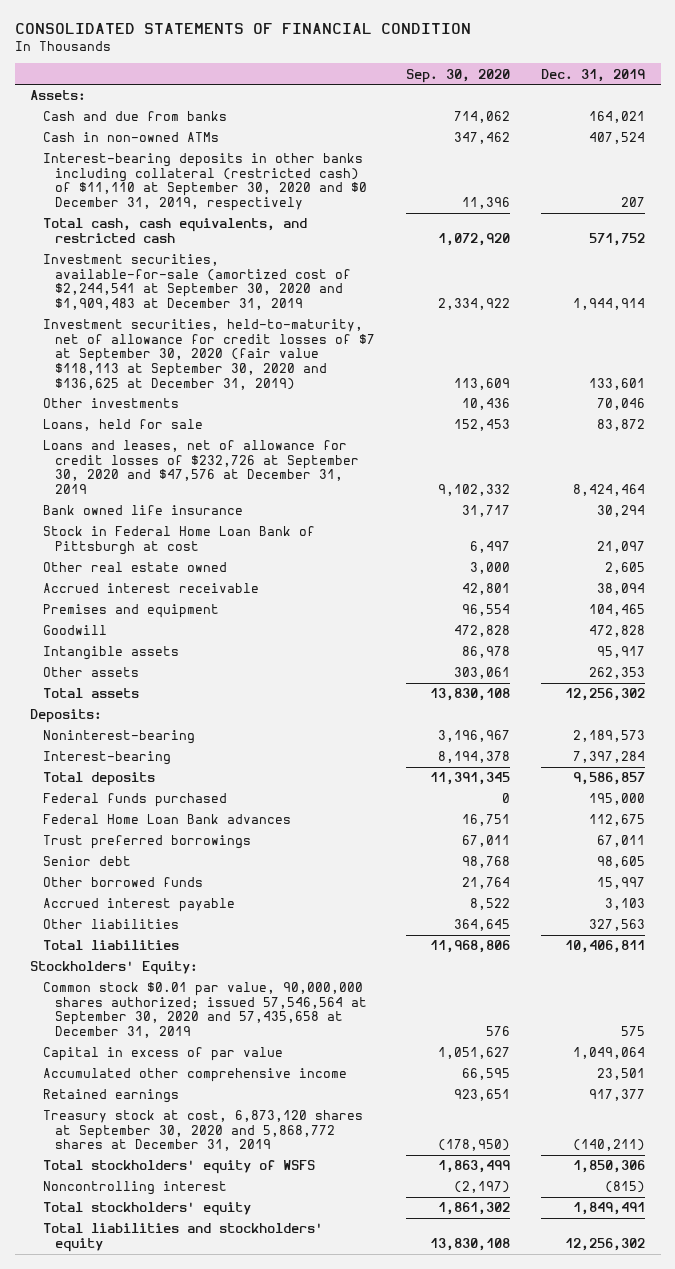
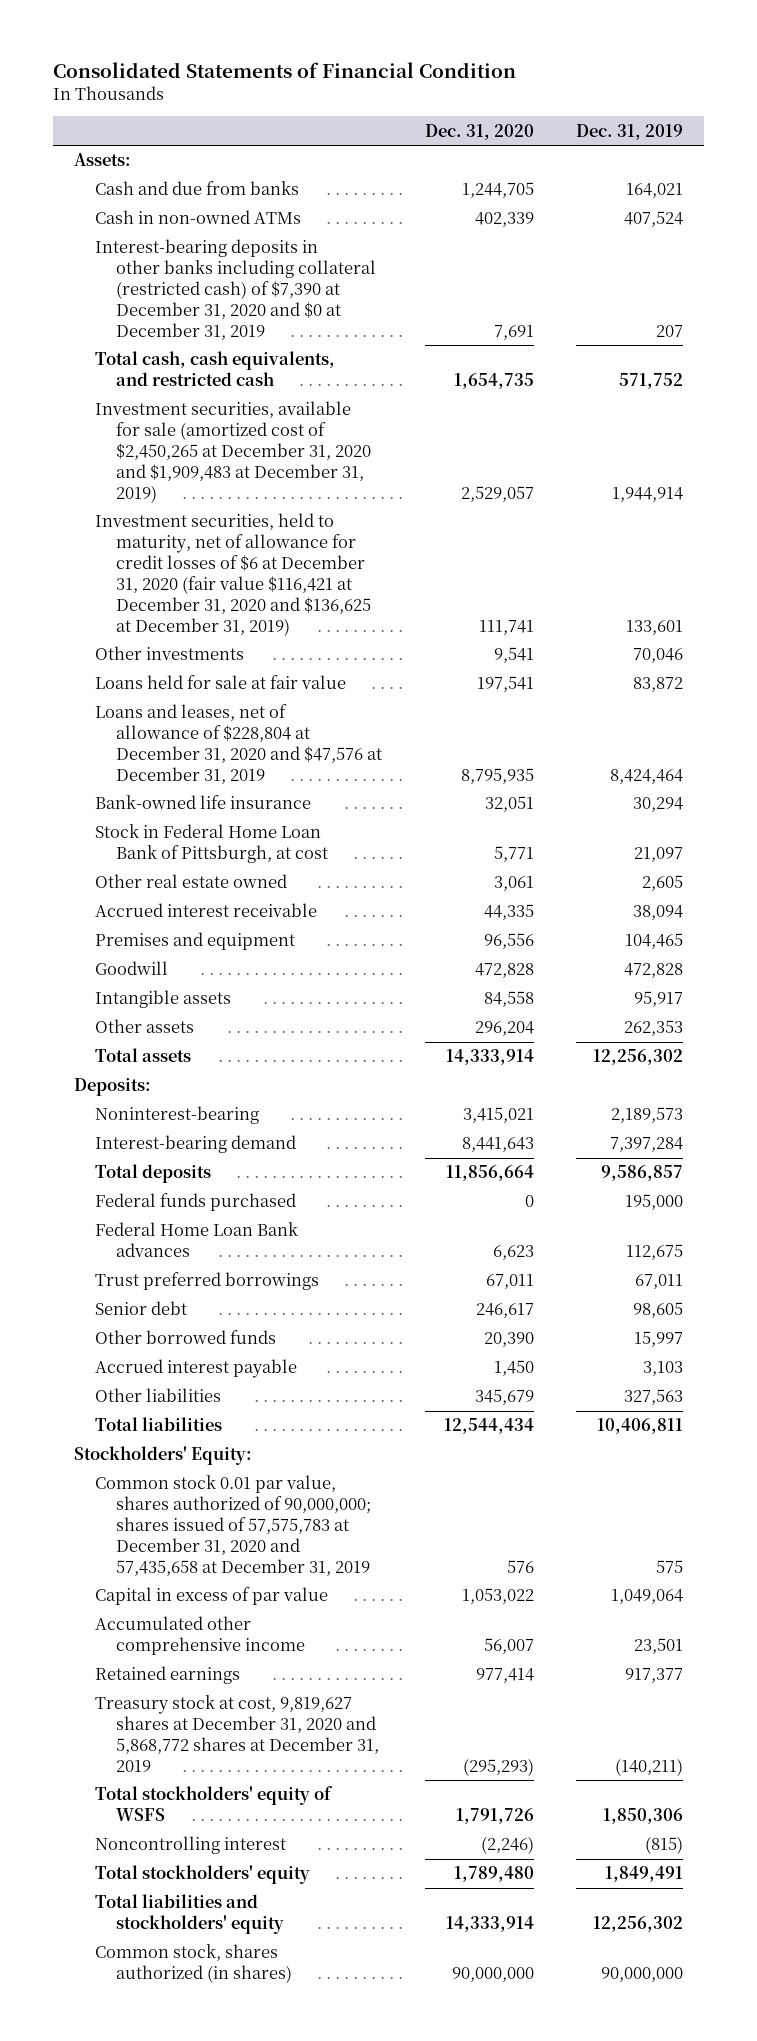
[14,22,471,34] CONSOLIDATED STATEMENTS OF FINANCIAL CONDITION -> [52,61,516,78] Consolidated Statements of Financial Condition
[406,68,511,83] Sep. 30, 2020 -> none
none -> [424,123,534,140] Dec. 31, 2020
[42,153,368,212] Interest-bearing deposits in other banks including collateral (restricted cash) of $11,110 at September 30, 2020 and $0 December 31, 2019, respectively -> [95,239,377,340] Interest-bearing deposits in other banks including collateral (restricted cash) of $7,390 at December 31, 2020 and $0 at December 31, 2019
[42,254,352,311] Investment securities, available-for-sale (amortized cost of $2,244,541 at September 30, 2020 and $1,909,483 at December 31, 2019 -> [95,401,372,503] Investment securities, available for sale (amortized cost of $2,450,265 at December 31, 2020 and $1,909,483 at December 31, 2019)
[42,319,376,390] Investment securities, held-to-maturity, net of allowance for credit losses of $7 at September 30, 2020 (fair value $118,113 at September 30, 2020 and $136,625 at December 31, 2019) -> [95,513,372,636] Investment securities, held to maturity, net of allowance for credit losses of $6 at December 31, 2020 (fair value $116,421 at December 31, 2020 and $136,625 at December 31, 2019)
[42,419,203,432] Loans, held for sale -> [95,675,347,690] Loans held for sale at fair value
[42,440,360,495] Loans and leases, net of allowance for credit losses of $232,726 at September 30, 2020 and $47,576 at December 31, 2019 -> [95,704,383,784] Loans and leases, net of allowance of $228,804 at December 31, 2020 and $47,576 at December 31, 2019
[42,505,243,516] Bank owned life insurance -> [95,795,312,810] Bank-owned life insurance
[42,526,315,555] Stock in Federal Home Loan Bank of Pittsburgh at cost -> [95,824,329,864] Stock in Federal Home Loan Bank of Pittsburgh, at cost
[42,751,171,766] Interest-bearing -> [95,1135,297,1154] Interest-bearing demand
[42,982,368,1039] Common stock $0.01 par value, 90,000,000 shares authorized; issued 57,546,564 at September 30, 2020 and 57,435,658 at December 31, 2019 -> [95,1475,372,1576] Common stock 0.01 par value, shares authorized of 90,000,000; shares issued of 57,575,783 at December 31, 2020 and 57,435,658 at December 31, 2019
[42,1110,363,1152] Treasury stock at cost, 6,873,120 shares at September 30, 2020 and 5,868,772 shares at December 31, 2019 -> [95,1695,380,1772] Treasury stock at cost, 9,819,627 shares at December 31, 2020 and 5,868,772 shares at December 31, 2019
none -> [95,1944,293,1984] Common stock, shares authorized (in shares)

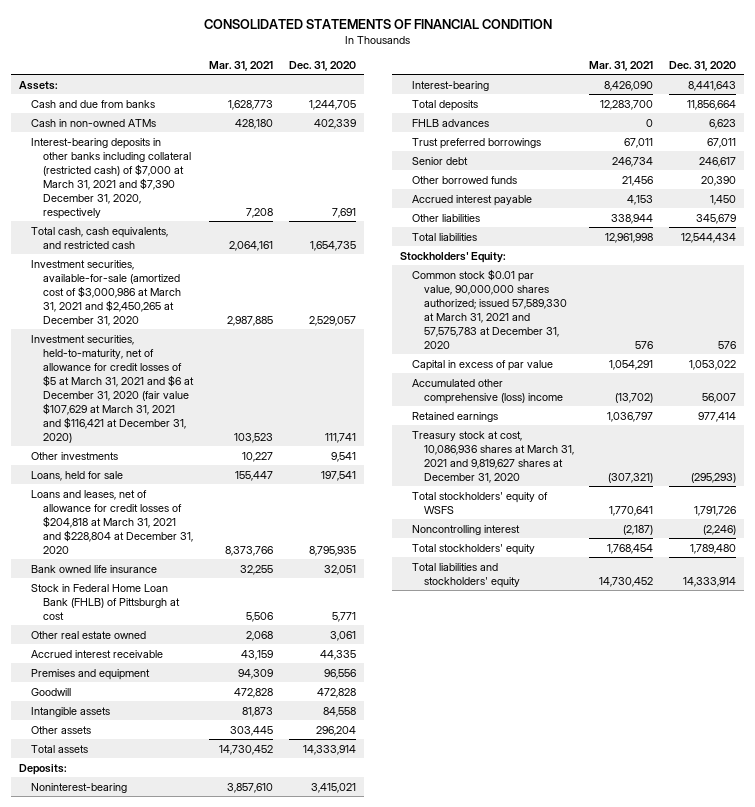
[52,61,516,78] Consolidated Statements of Financial Condition -> [203,18,552,29] CONSOLIDATED STATEMENTS OF FINANCIAL CONDITION
[576,123,684,140] Dec. 31, 2019 -> none
none -> [208,60,273,71] Mar. 31, 2021
[95,239,377,340] Interest-bearing deposits in other banks including collateral (restricted cash) of $7,390 at December 31, 2020 and $0 at December 31, 2019 -> [31,137,191,219] Interest-bearing deposits in other banks including collateral (restricted cash) of $7,000 at March 31, 2021 and $7,390 December 31, 2020, respectively
[95,401,372,503] Investment securities, available for sale (amortized cost of $2,450,265 at December 31, 2020 and $1,909,483 at December 31, 2019) -> [31,259,181,326] Investment securities, available-for-sale (amortized cost of $3,000,986 at March 31, 2021 and $2,450,265 at December 31, 2020
[95,513,372,636] Investment securities, held to maturity, net of allowance for credit losses of $6 at December 31, 2020 (fair value $116,421 at December 31, 2020 and $136,625 at December 31, 2019) -> [31,334,194,443] Investment securities, held-to-maturity, net of allowance for credit losses of $5 at March 31, 2021 and $6 at December 31, 2020 (fair value $107,629 at March 31, 2021 and $116,421 at December 31, 2020)
[95,675,347,690] Loans held for sale at fair value -> [31,470,124,481] Loans, held for sale
[95,704,383,784] Loans and leases, net of allowance of $228,804 at December 31, 2020 and $47,576 at December 31, 2019 -> [31,489,193,554] Loans and leases, net of allowance for credit losses of $204,818 at March 31, 2021 and $228,804 at December 31, 2020
[95,795,312,810] Bank-owned life insurance -> [31,564,158,573] Bank owned life insurance
[95,824,329,864] Stock in Federal Home Loan Bank of Pittsburgh, at cost -> [31,583,180,620] Stock in Federal Home Loan Bank (FHLB) of Pittsburgh at cost
[95,1135,297,1154] Interest-bearing demand -> [411,80,489,91] Interest-bearing
[95,1193,297,1212] Federal funds purchased -> none
[95,1222,299,1258] Federal Home Loan Bank advances -> [411,118,489,127] FHLB advances
[95,1475,372,1576] Common stock 0.01 par value, shares authorized of 90,000,000; shares issued of 57,575,783 at December 31, 2020 and 57,435,658 at December 31, 2019 -> [411,268,567,349] Common stock $0.01 par value, 90,000,000 shares authorized; issued 57,589,330 at March 31, 2021 and 57,575,783 at December 31, 2020
[95,1616,306,1656] Accumulated other comprehensive income -> [411,378,563,404] Accumulated other comprehensive (loss) income
[95,1695,380,1772] Treasury stock at cost, 9,819,627 shares at December 31, 2020 and 5,868,772 shares at December 31, 2019 -> [411,430,574,483] Treasury stock at cost, 10,086,936 shares at March 31, 2021 and 9,819,627 shares at December 31, 2020
[95,1944,293,1984] Common stock, shares authorized (in shares) -> none

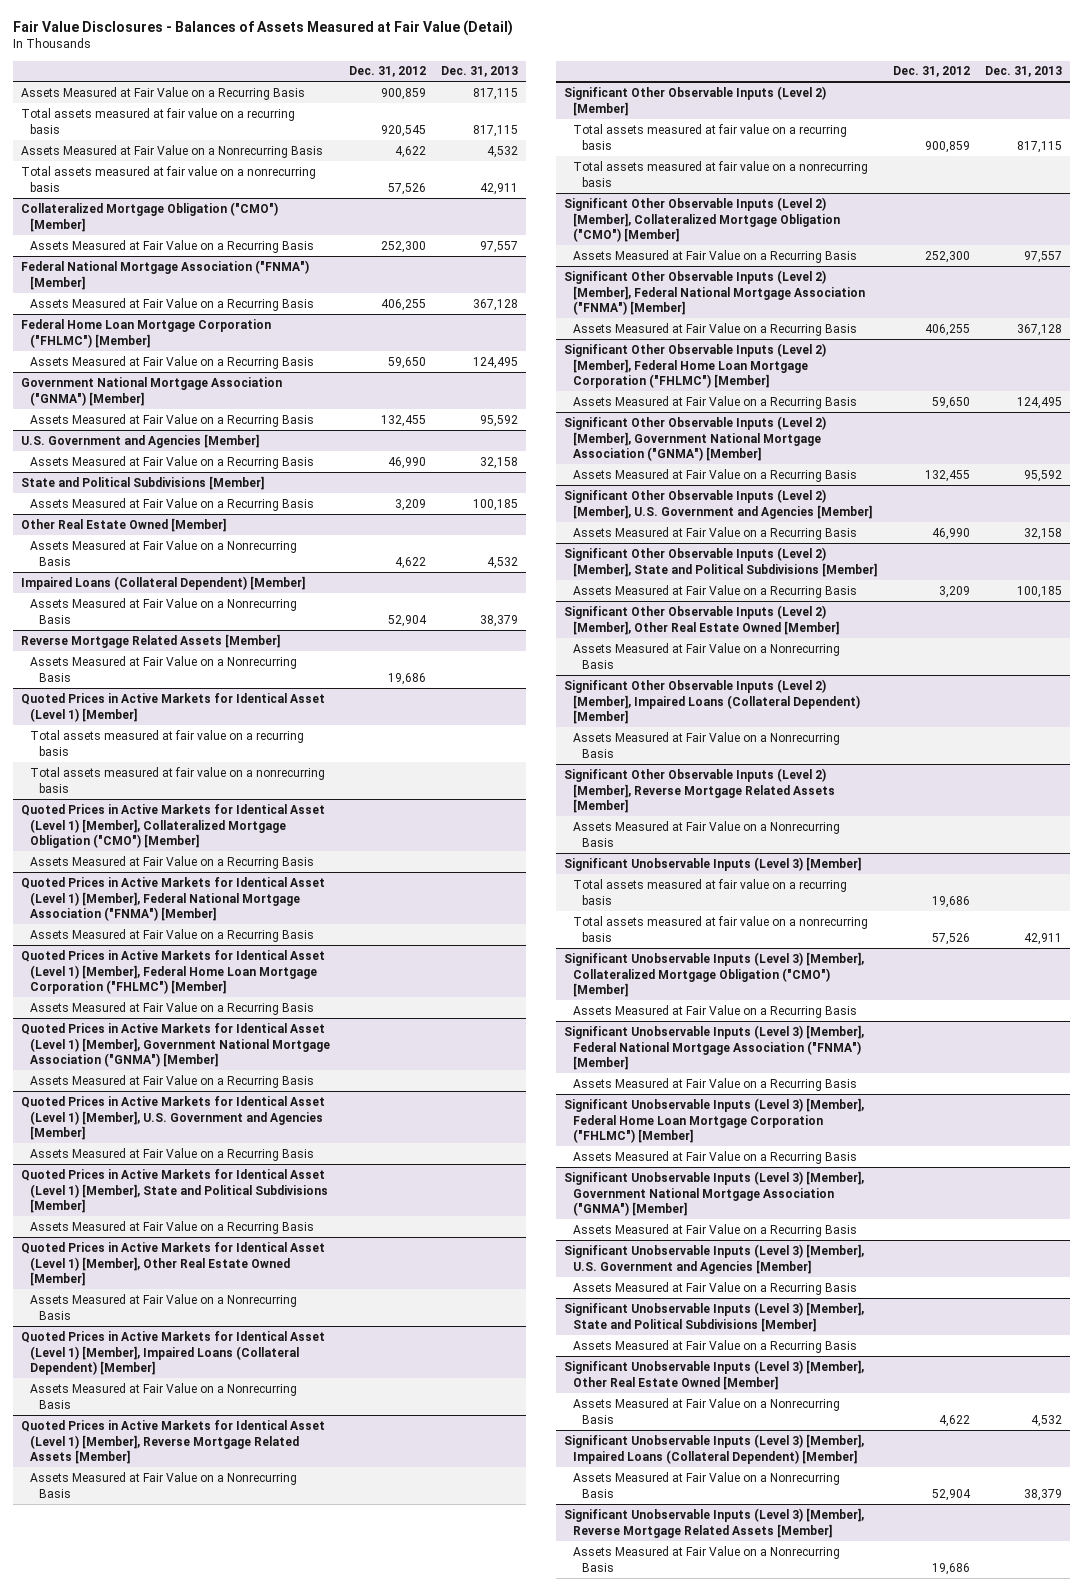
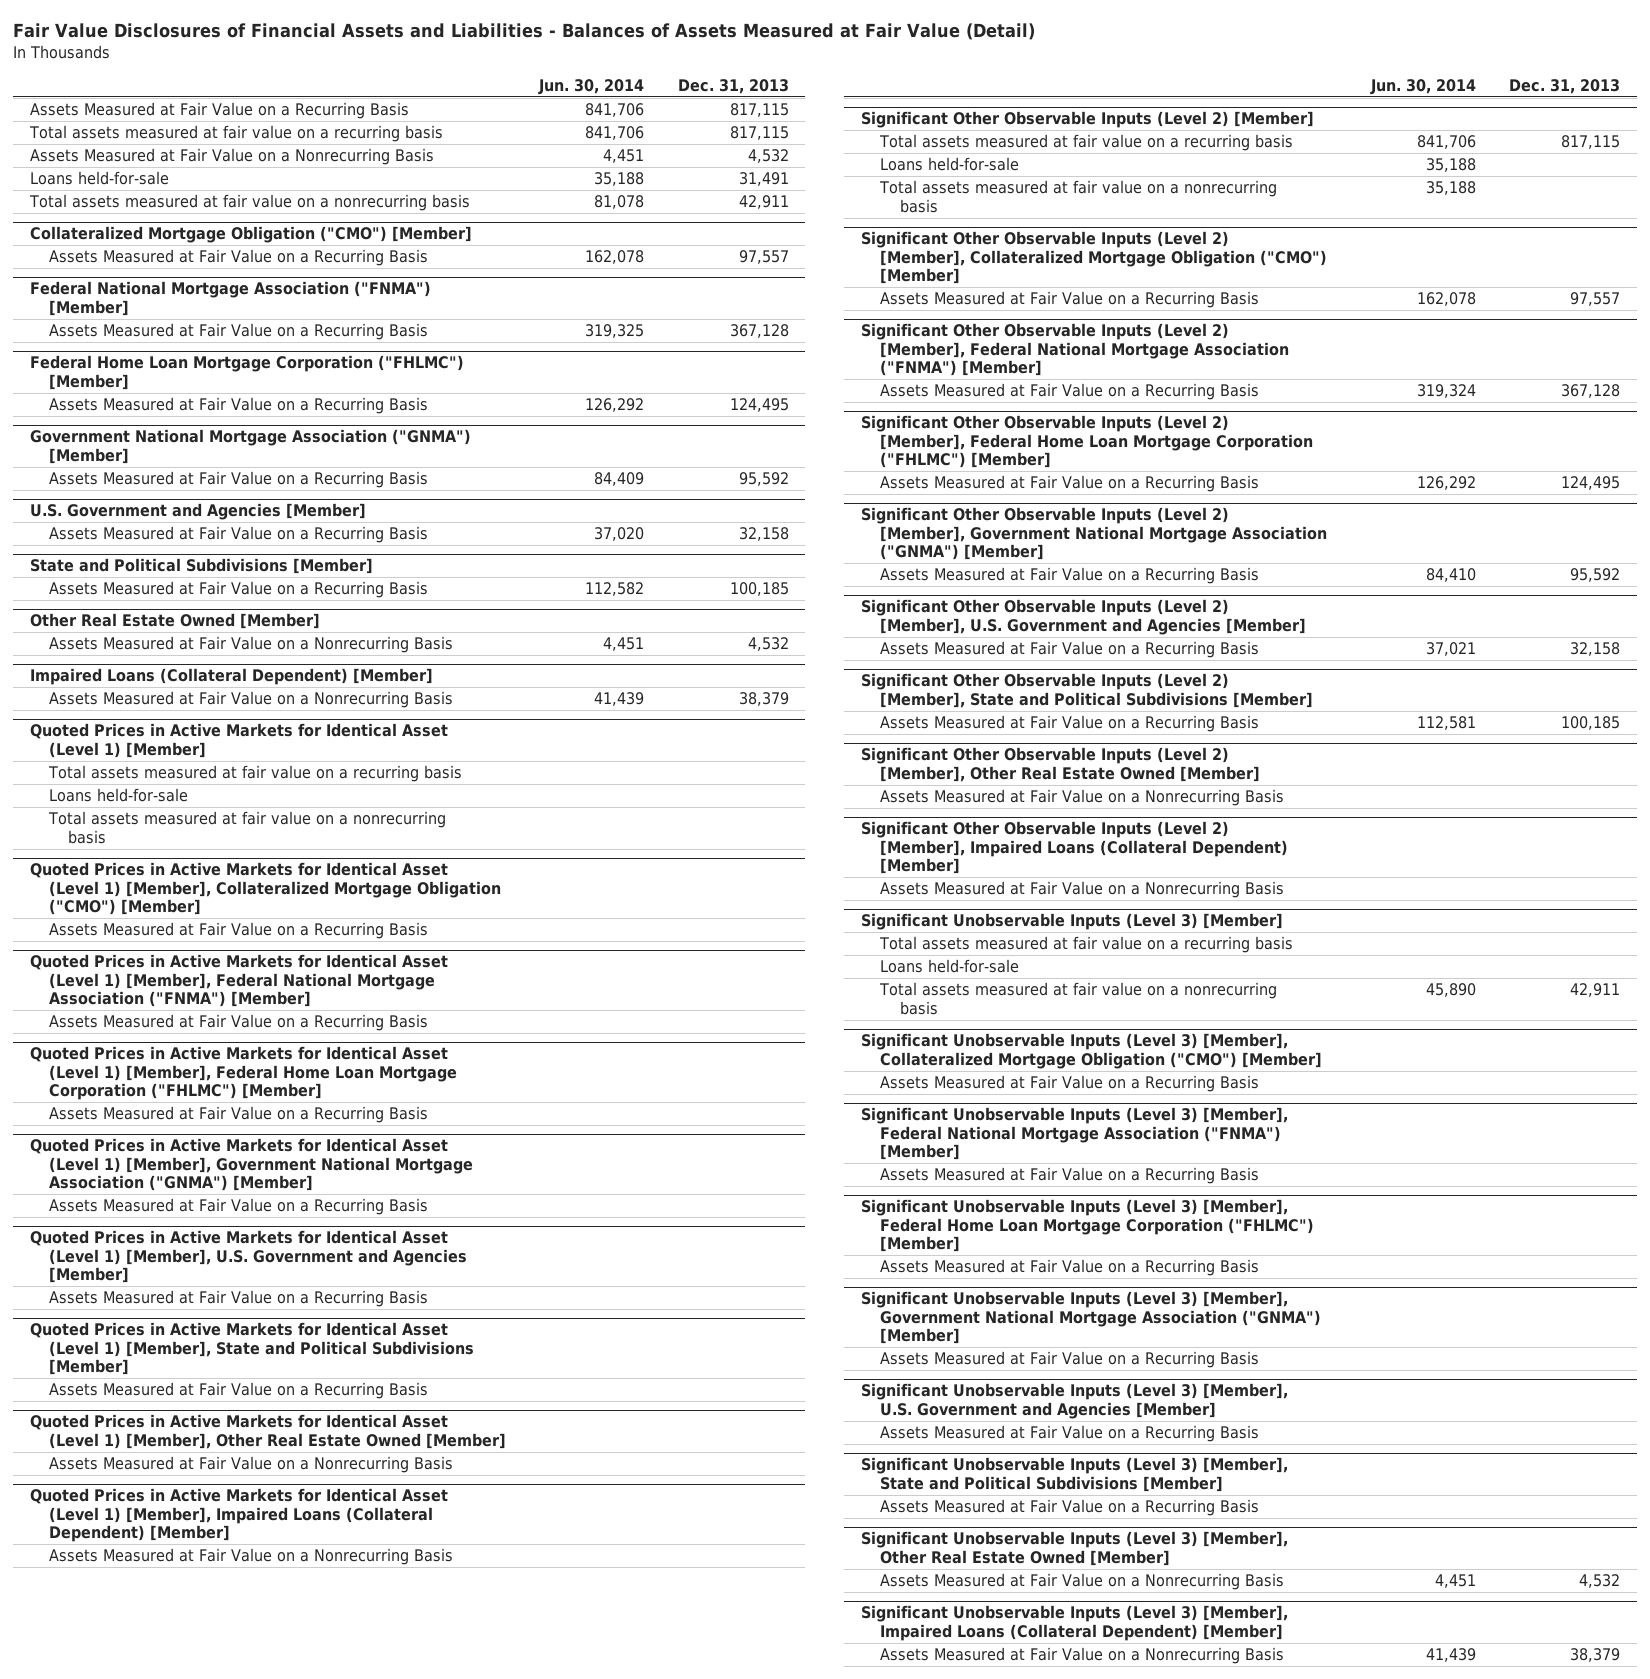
[12,19,513,36] Fair Value Disclosures - Balances of Assets Measured at Fair Value (Detail) -> [12,23,1035,41] Fair Value Disclosures of Financial Assets and Liabilities - Balances of Assets Measured at Fair Value (Detail)
[348,66,426,78] Dec. 31, 2012 -> none
none -> [538,78,645,95] Jun. 30, 2014
none -> [29,171,169,186] Loans held-for-sale
[20,633,280,648] Reverse Mortgage Related Assets [Member] -> none
[29,655,297,682] Assets Measured at Fair Value on a Nonrecurring Basis -> none
none -> [48,788,188,803] Loans held-for-sale
[20,1419,325,1465] Quoted Prices in Active Markets for Identical Asset (Level 1) [Member], Reverse Mortgage Related Assets [Member] -> none
[29,1471,297,1498] Assets Measured at Fair Value on a Nonrecurring Basis -> none
none -> [880,157,1020,172] Loans held-for-sale
[564,767,836,814] Significant Other Observable Inputs (Level 2) [Member], Reverse Mortgage Related Assets [Member] -> none
[573,820,841,847] Assets Measured at Fair Value on a Nonrecurring Basis -> none
none -> [880,959,1020,974] Loans held-for-sale
[564,1507,865,1538] Significant Unobservable Inputs (Level 3) [Member], Reverse Mortgage Related Assets [Member] -> none
[573,1545,841,1572] Assets Measured at Fair Value on a Nonrecurring Basis -> none

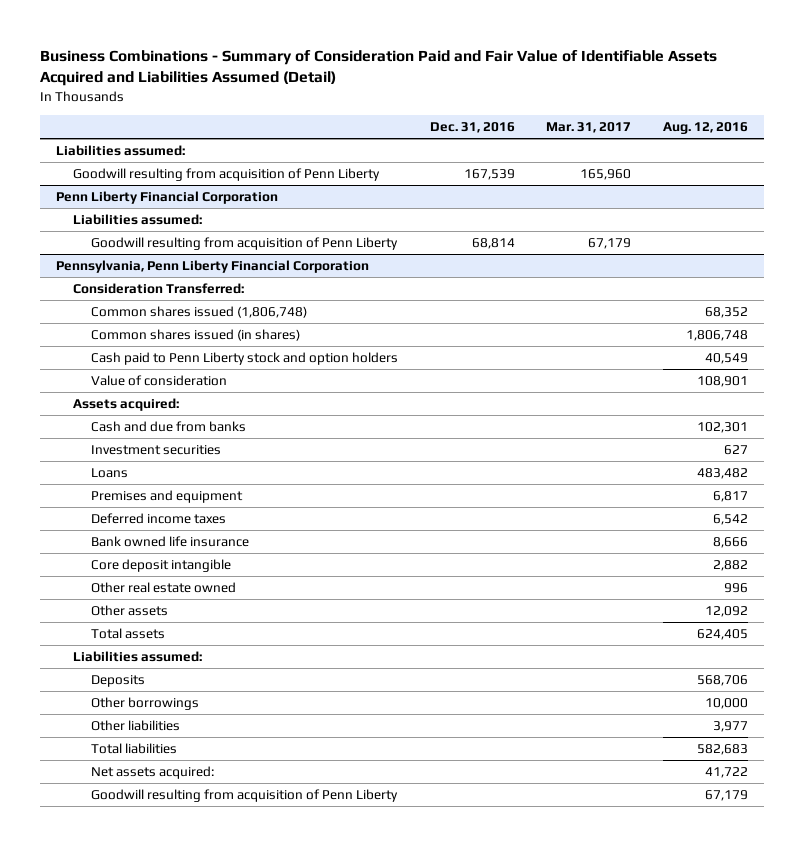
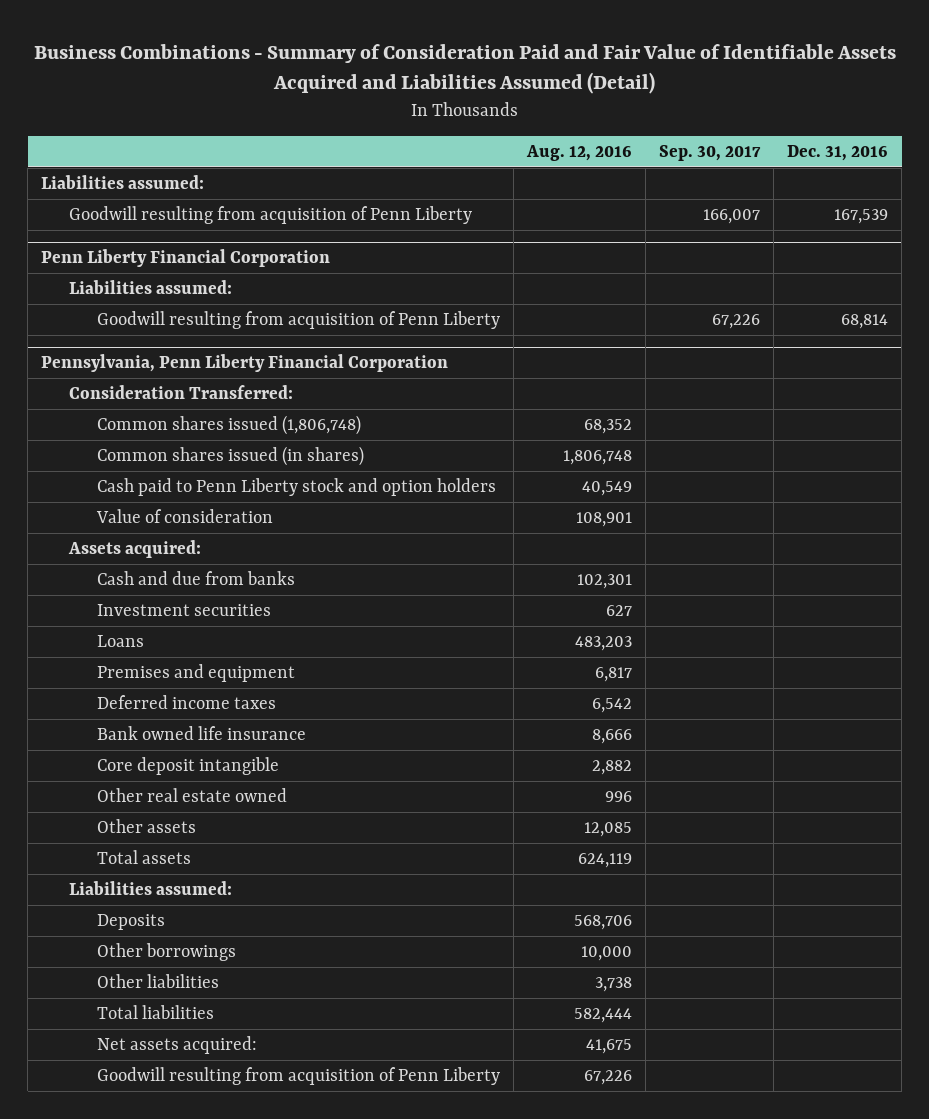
[546,121,632,133] Mar. 31, 2017 -> none
none -> [659,145,762,162] Sep. 30, 2017
[696,468,748,480] 483,482 -> [575,635,633,651] 483,203
[704,606,748,618] 12,092 -> [584,821,633,837] 12,085
[696,629,748,641] 624,405 -> [578,852,633,868] 624,119
[712,721,748,733] 3,977 -> [595,976,633,992] 3,738
[696,744,748,756] 582,683 -> [574,1007,633,1023] 582,444
[704,767,748,779] 41,722 -> [586,1038,633,1054] 41,675
[704,790,748,802] 67,179 -> [584,1069,633,1085] 67,226

